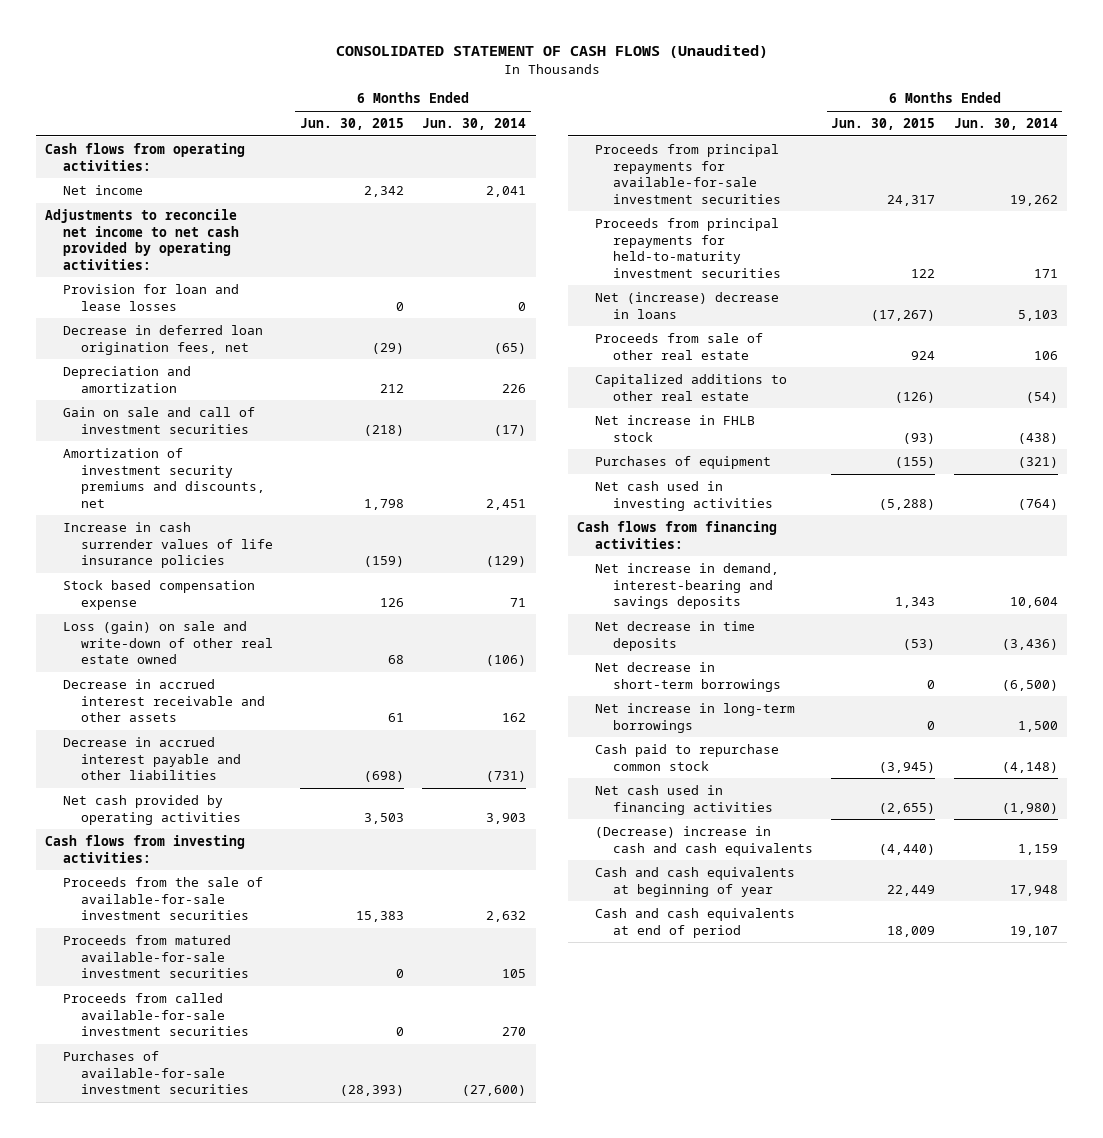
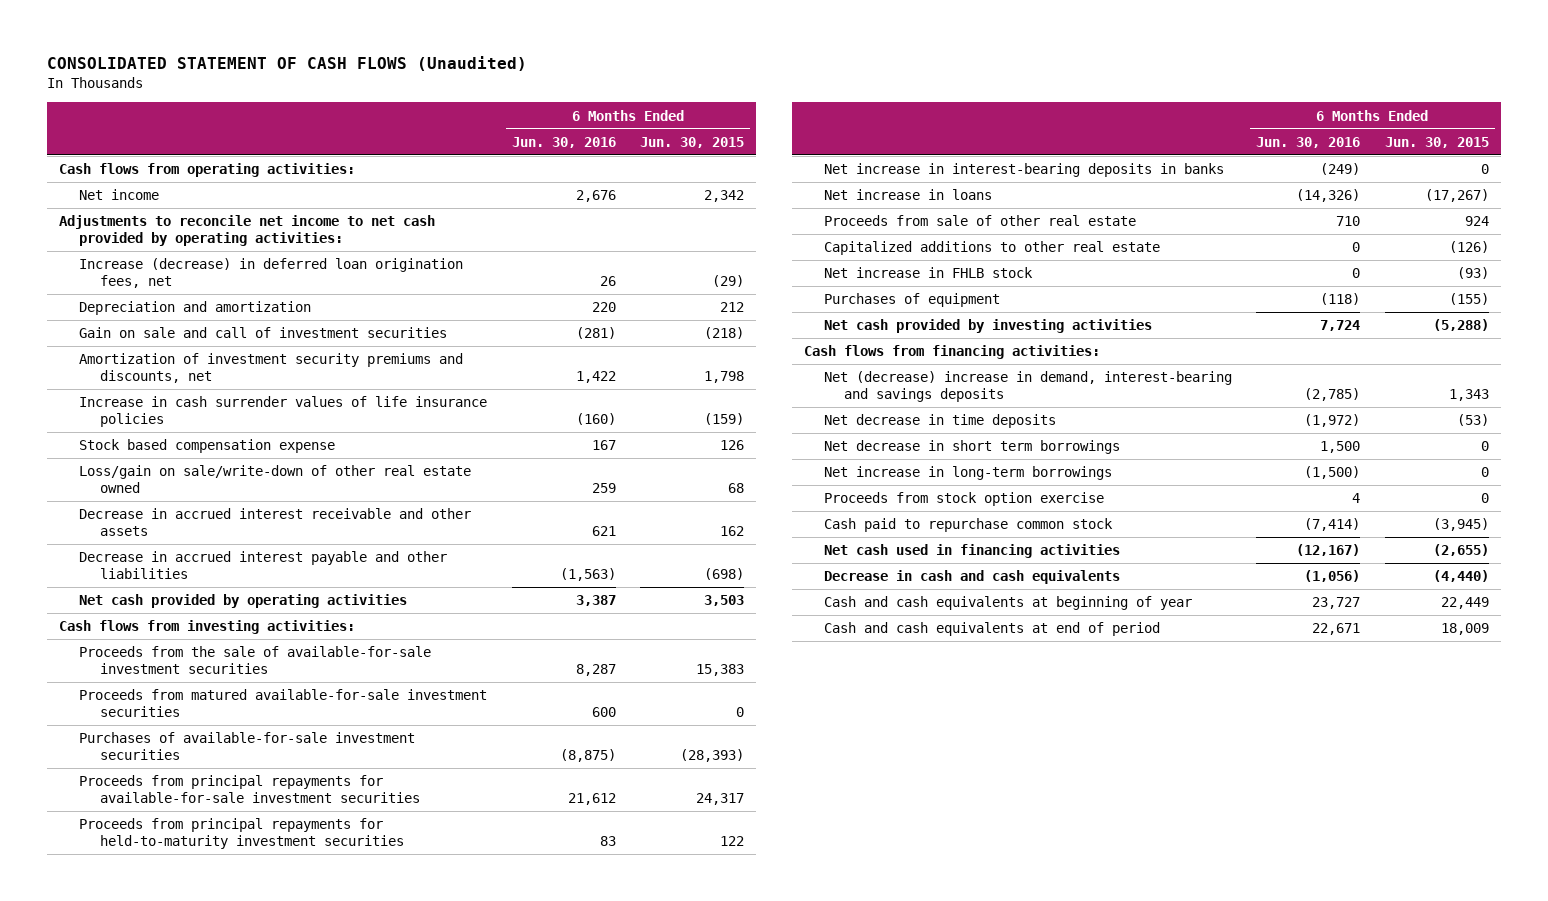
[422,118,527,131] Jun. 30, 2014 -> none
none -> [511,136,616,148] Jun. 30, 2016
[63,284,240,311] Provision for loan and lease losses -> none
[63,325,264,355] Decrease in deferred loan origination fees, net -> [79,258,464,288] Increase (decrease) in deferred loan origination fees, net
[63,621,274,665] Loss (gain) on sale and write-down of other real estate owned -> [79,465,472,493] Loss/gain on sale/write-down of other real estate owned
[387,713,404,723] 61 -> [720,525,745,536] 162
[63,993,250,1037] Proceeds from called available-for-sale investment securities -> none
none -> [823,163,1224,178] Net increase in interest-bearing deposits in banks
[594,292,779,319] Net (increase) decrease in loans -> [823,189,992,201] Net increase in loans
[594,481,773,511] Net cash used in investing activities -> [823,319,1152,334] Net cash provided by investing activities
[594,563,779,610] Net increase in demand, interest-bearing and savings deposits -> [823,371,1232,402] Net (decrease) increase in demand, interest-bearing and savings deposits
[594,662,781,692] Net decrease in short-term borrowings -> [823,440,1120,455] Net decrease in short term borrowings
none -> [823,492,1104,507] Proceeds from stock option exercise
[594,826,813,856] (Decrease) increase in cash and cash equivalents -> [823,570,1120,585] Decrease in cash and cash equivalents

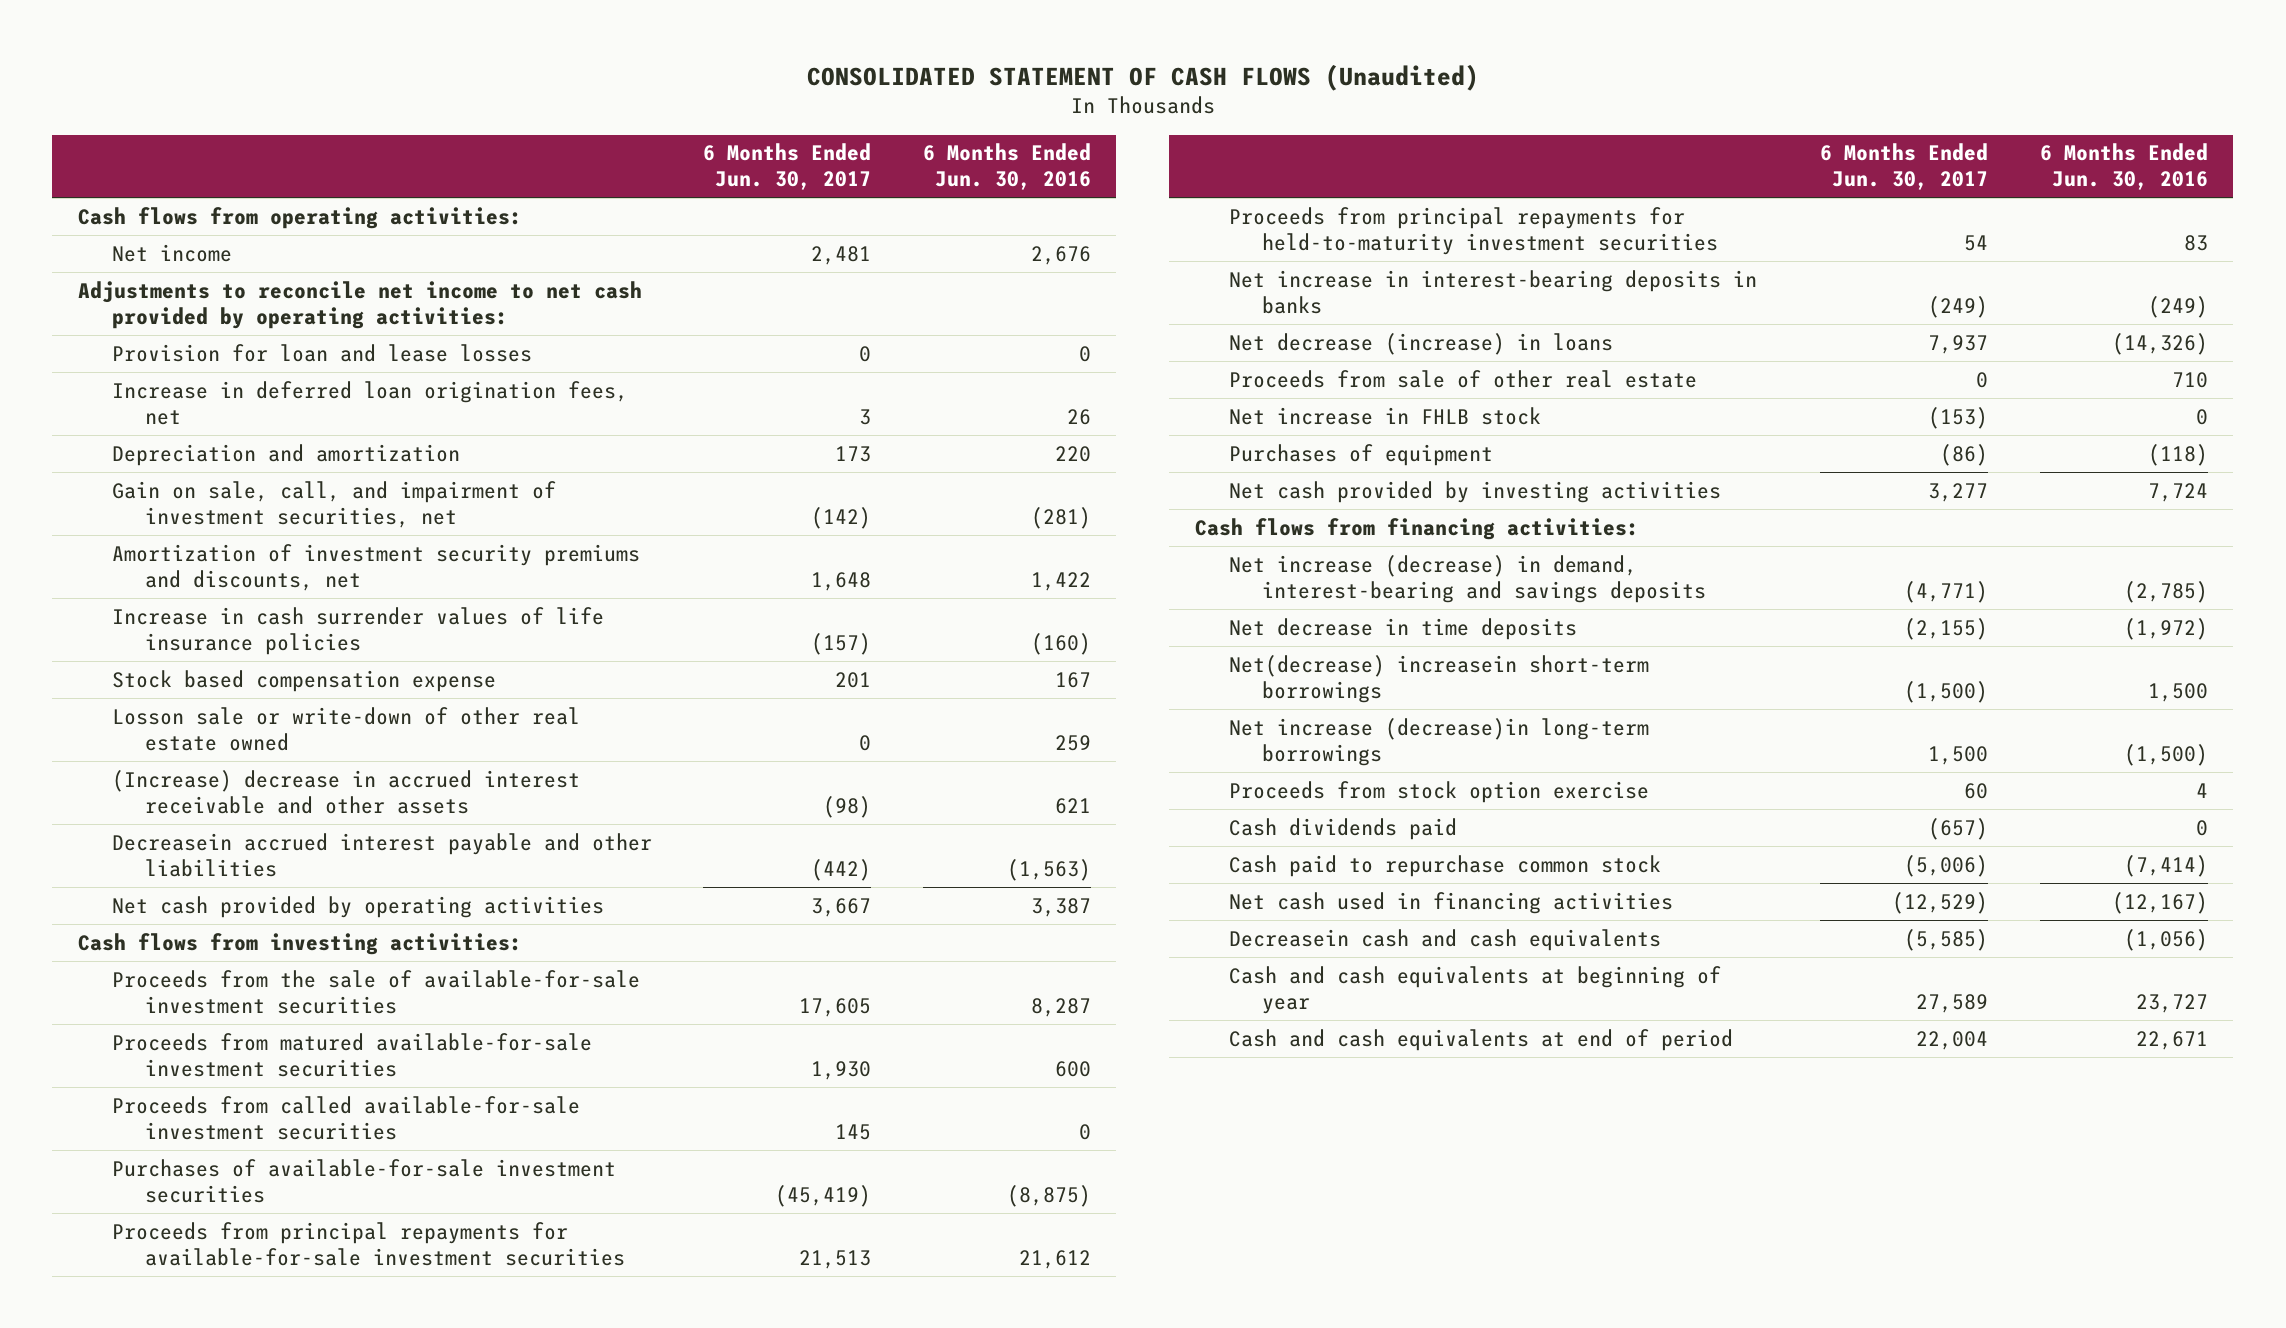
[640,136,745,148] Jun. 30, 2015 -> none
none -> [703,143,872,191] 6 Months Ended Jun. 30, 2017
none -> [111,343,532,362] Provision for loan and lease losses
[79,258,464,288] Increase (decrease) in deferred loan origination fees, net -> [111,380,628,425] Increase in deferred loan origination fees, net
[79,327,448,339] Gain on sale and call of investment securities -> [111,480,556,528] Gain on sale, call, and impairment of investment securities, net
[79,465,472,493] Loss/gain on sale/write-down of other real estate owned -> [111,706,580,751] Losson sale or write-down of other real estate owned
[79,508,472,536] Decrease in accrued interest receivable and other assets -> [111,769,580,814] (Increase) decrease in accrued interest receivable and other assets
[79,551,448,579] Decrease in accrued interest payable and other liabilities -> [111,832,652,877] Decreasein accrued interest payable and other liabilities
none -> [111,1095,580,1140] Proceeds from called available-for-sale investment securities
[823,189,992,201] Net increase in loans -> [1228,332,1613,355] Net decrease (increase) in loans
[823,241,1160,256] Capitalized additions to other real estate -> none
[823,371,1232,402] Net (decrease) increase in demand, interest-bearing and savings deposits -> [1228,554,1707,603] Net increase (decrease) in demand, interest-bearing and savings deposits
[823,440,1120,455] Net decrease in short term borrowings -> [1228,654,1649,703] Net(decrease) increasein short-term borrowings
[823,466,1112,481] Net increase in long-term borrowings -> [1228,717,1649,766] Net increase (decrease)in long-term borrowings
none -> [1228,817,1457,840] Cash dividends paid
[823,570,1120,585] Decrease in cash and cash equivalents -> [1228,928,1661,951] Decreasein cash and cash equivalents

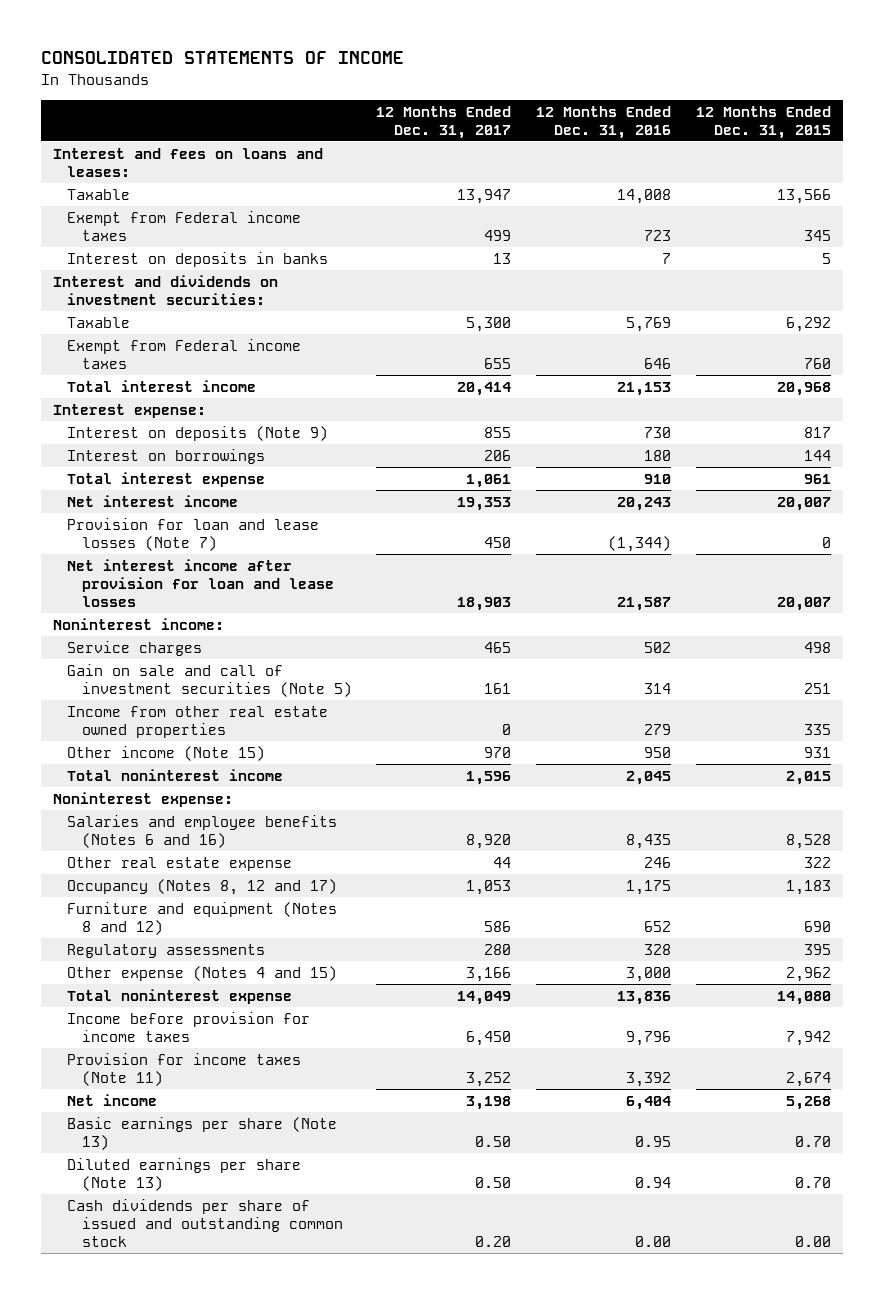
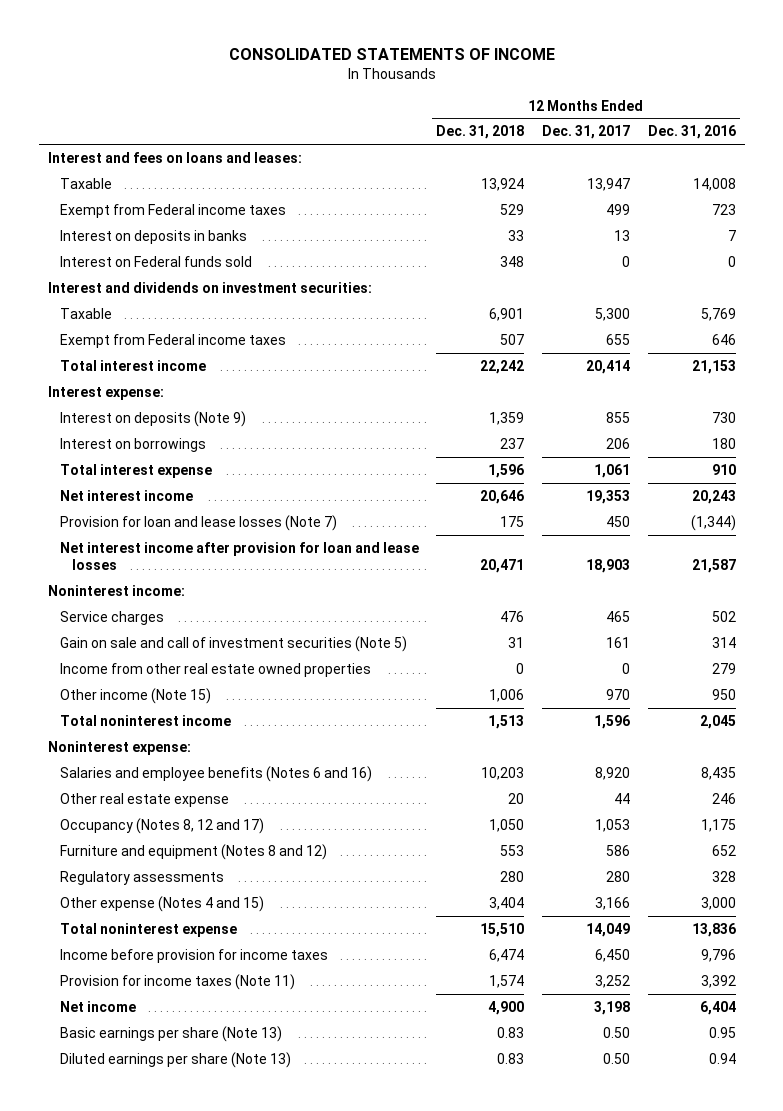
[695,105,831,139] 12 Months Ended Dec. 31, 2015 -> none
none -> [436,125,525,140] Dec. 31, 2018
none -> [59,255,252,267] Interest on Federal funds sold
[67,1198,343,1247] Cash dividends per share of issued and outstanding common stock -> none

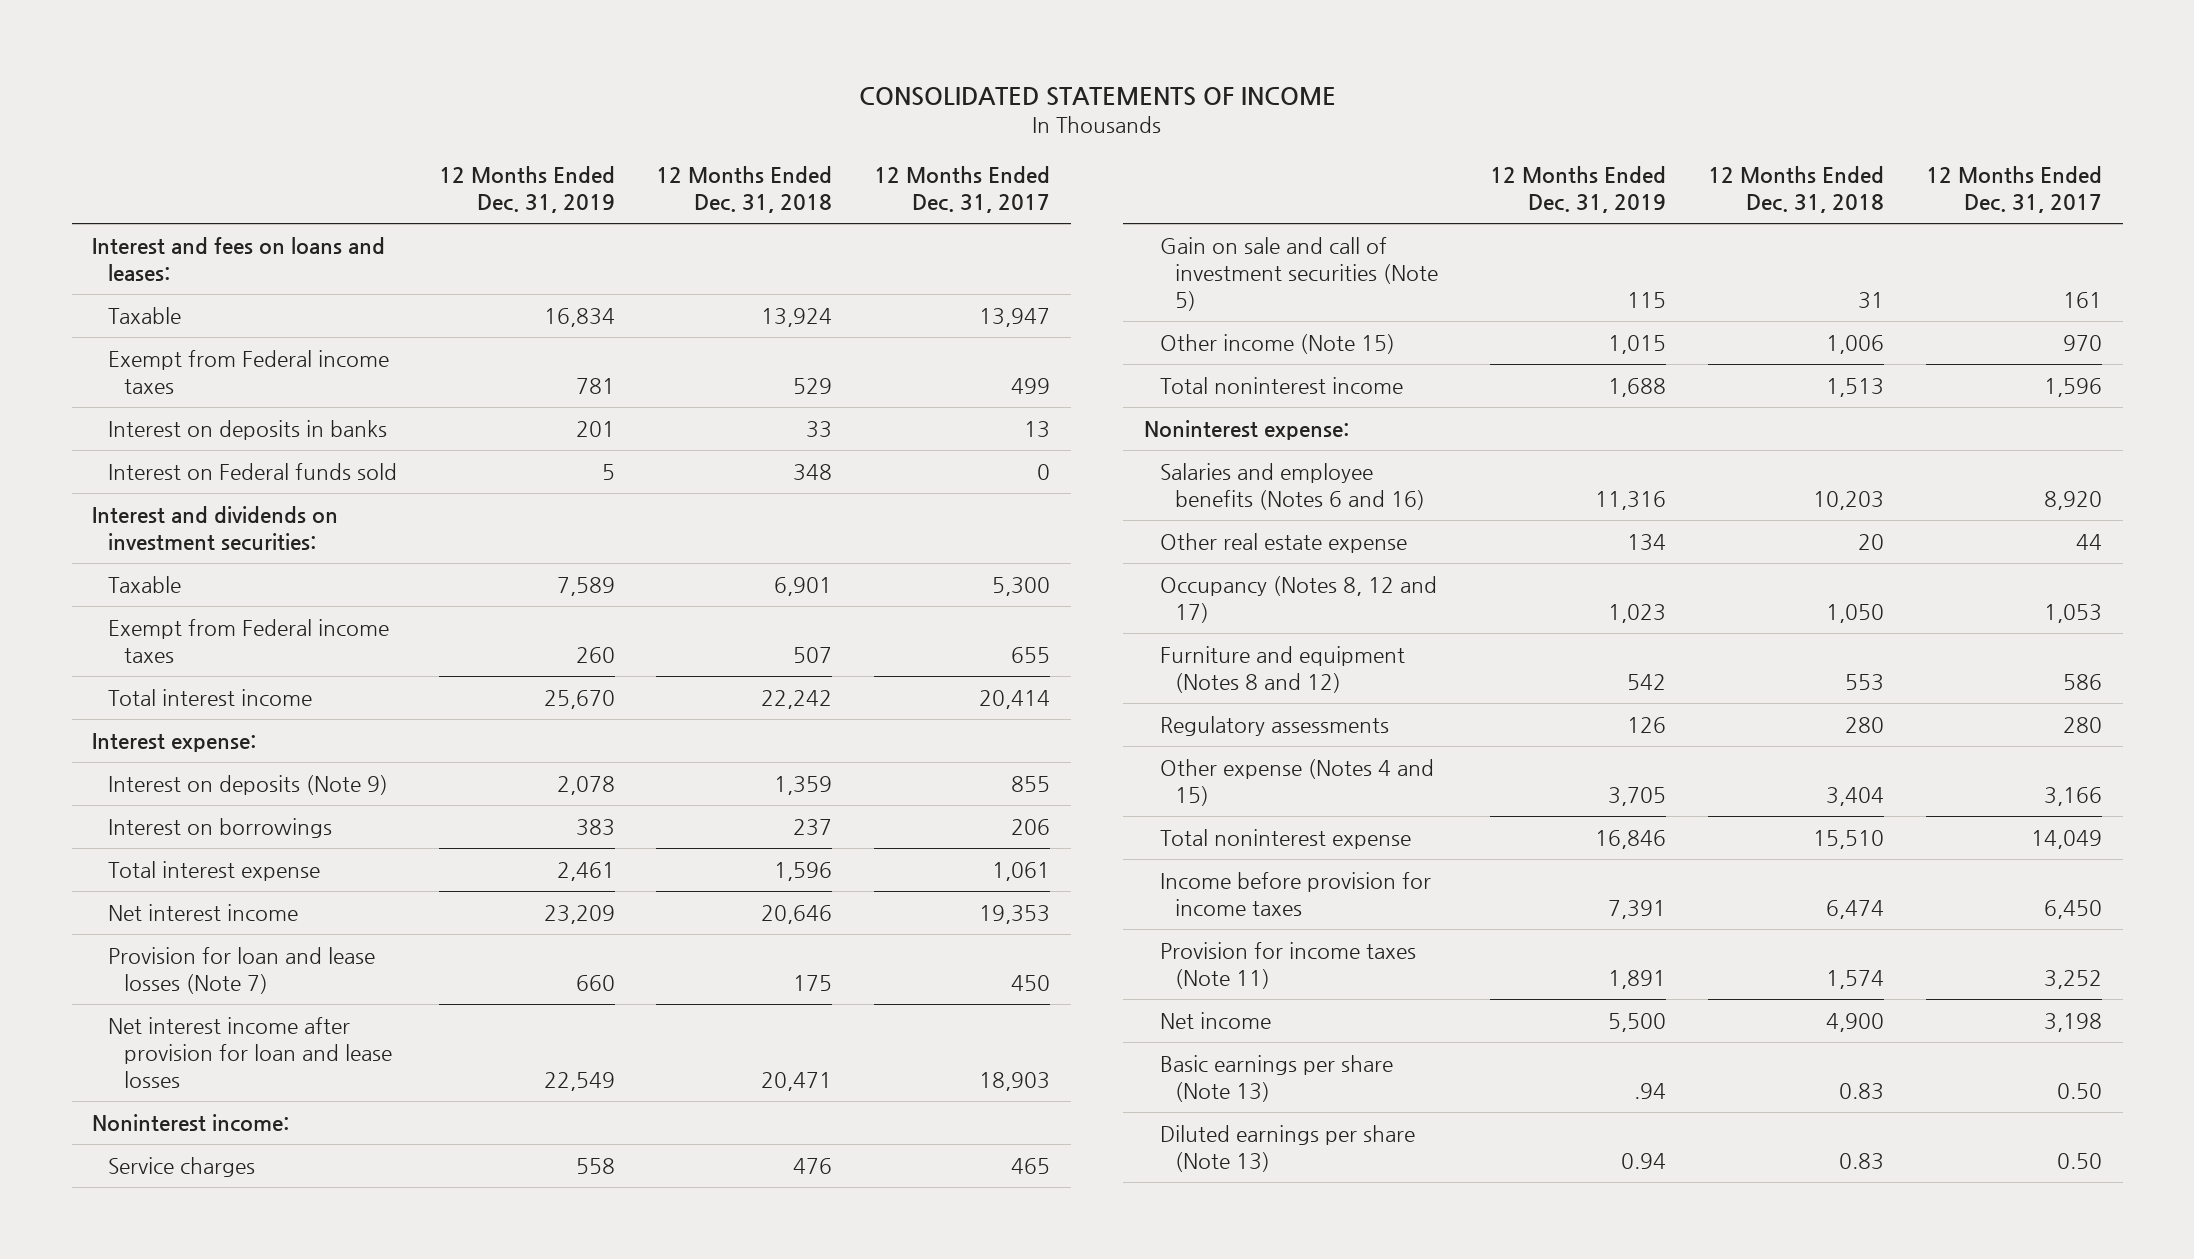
[647,125,736,140] Dec. 31, 2016 -> none
none -> [438,165,615,213] 12 Months Ended Dec. 31, 2019
[59,662,371,677] Income from other real estate owned properties -> none

